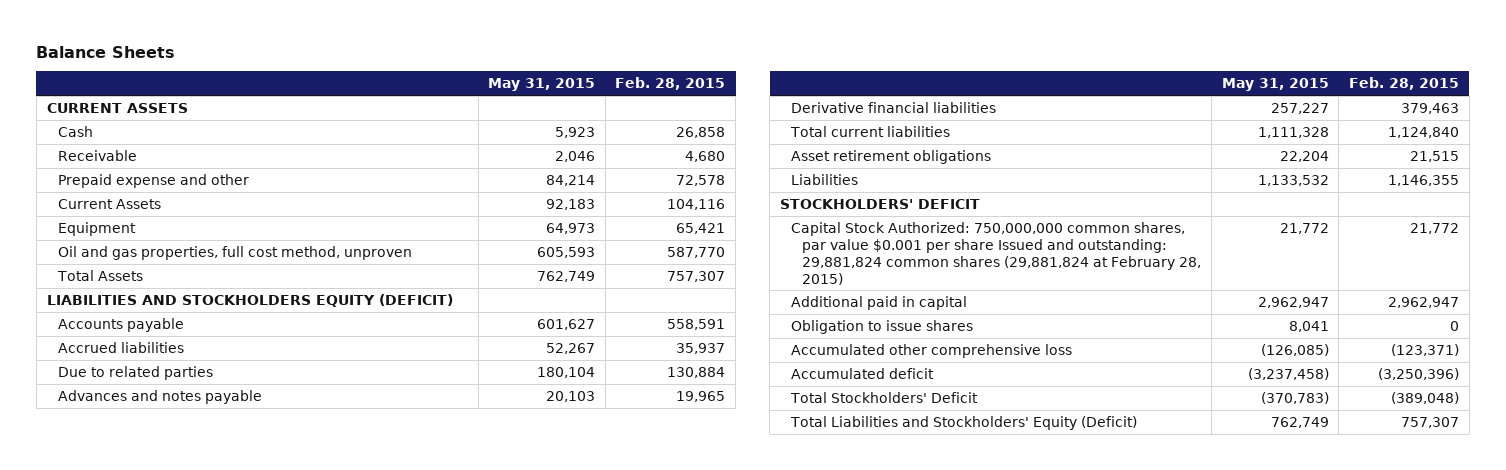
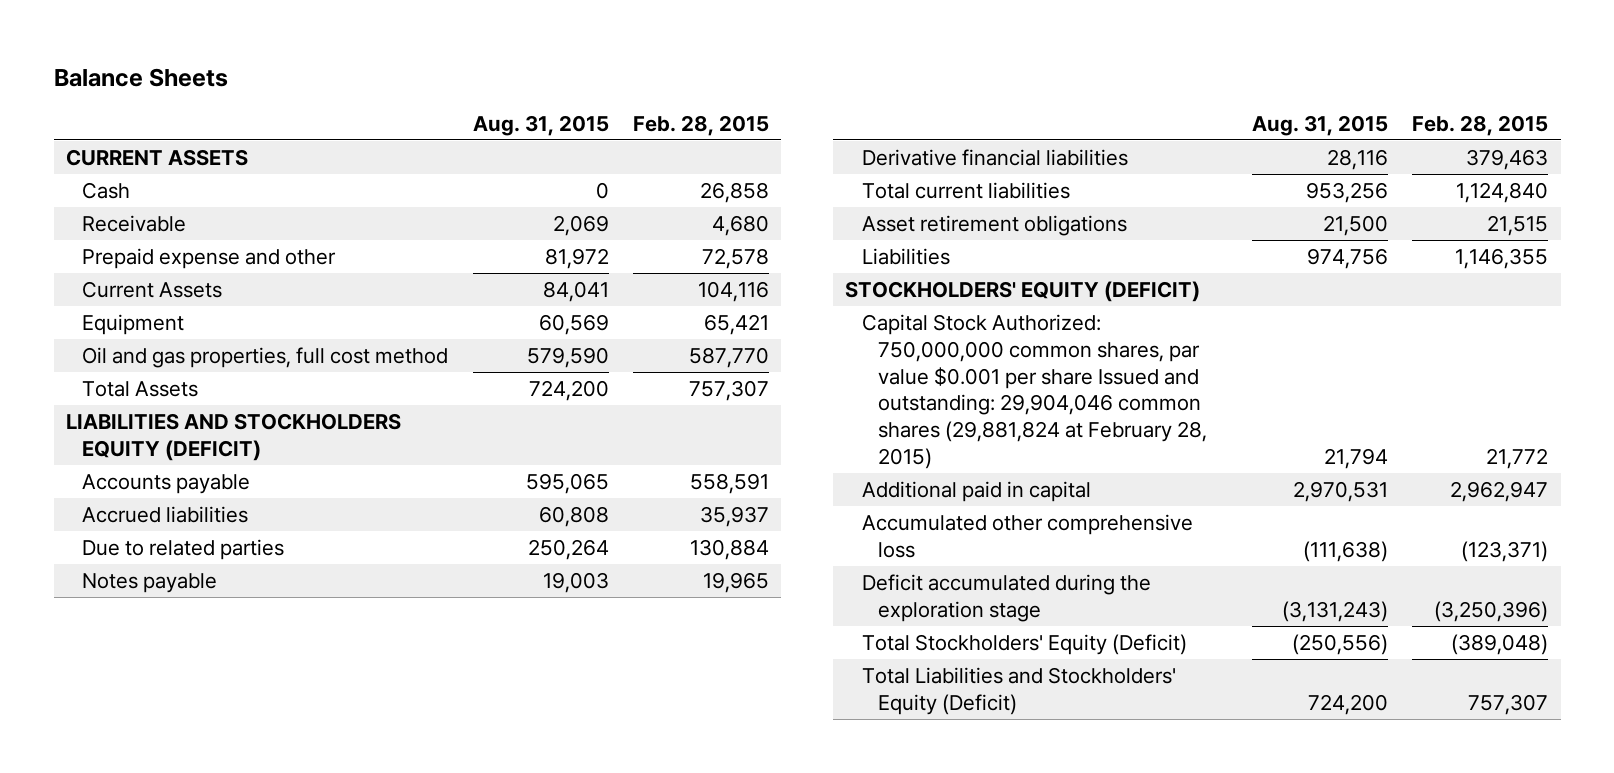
[488,78,596,92] May 31, 2015 -> none
none -> [472,114,609,136] Aug. 31, 2015
[57,245,412,260] Oil and gas properties, full cost method, unproven -> [82,346,449,368] Oil and gas properties, full cost method
[57,389,262,404] Advances and notes payable -> [82,572,218,593] Notes payable
[780,198,981,209] STOCKHOLDERS' DEFICIT -> [845,280,1201,302] STOCKHOLDERS' EQUITY (DEFICIT)
[791,221,1202,285] Capital Stock Authorized: 750,000,000 common shares, par value $0.001 per share Issued and outstanding: 29,881,824 common shares (29,881,824 at February 28, 2015) -> [861,313,1208,470] Capital Stock Authorized: 750,000,000 common shares, par value $0.001 per share Issued and outstanding: 29,904,046 common shares (29,881,824 at February 28, 2015)
[791,319,974,334] Obligation to issue shares -> none
[791,367,935,379] Accumulated deficit -> [861,573,1151,622] Deficit accumulated during the exploration stage
[790,391,979,403] Total Stockholders' Deficit -> [861,633,1187,655] Total Stockholders' Equity (Deficit)

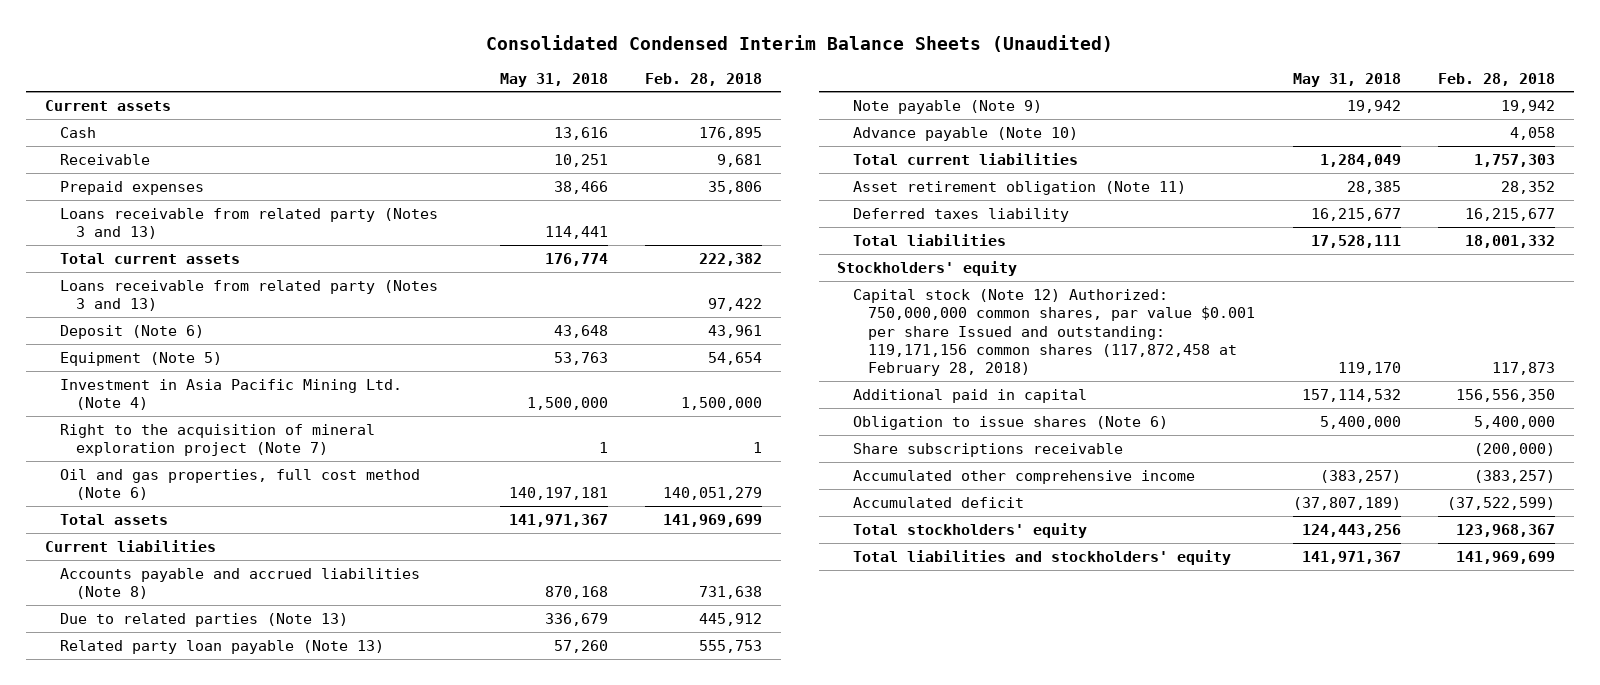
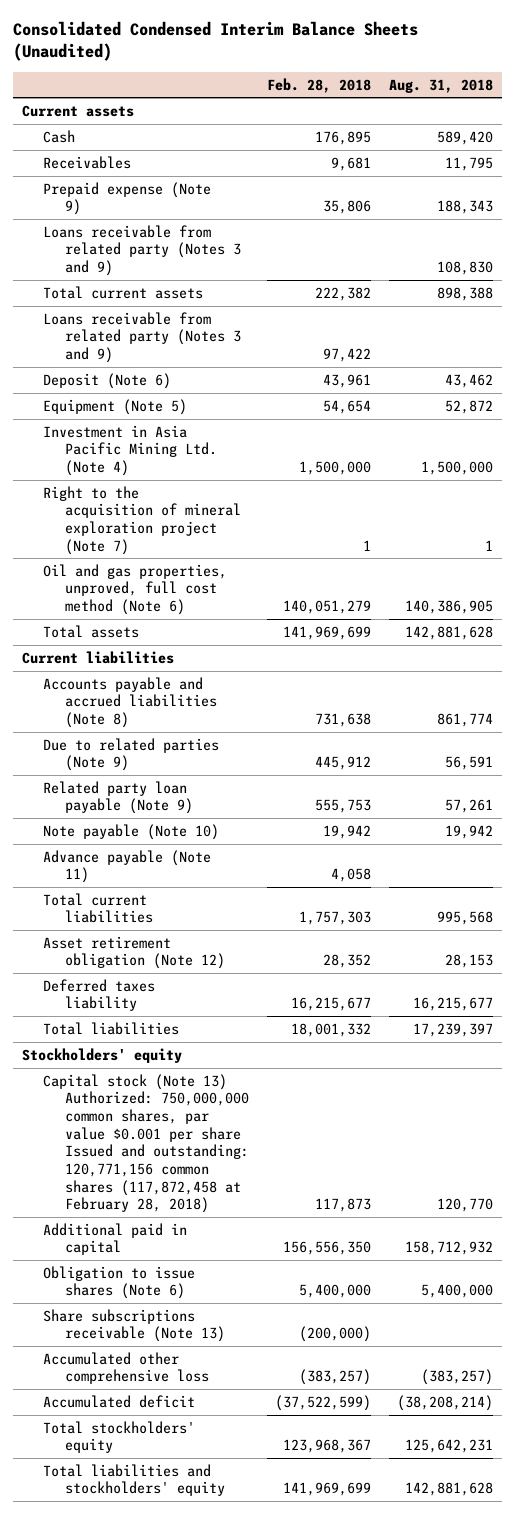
[499,72,608,87] May 31, 2018 -> none
none -> [389,78,494,93] Aug. 31, 2018
[60,153,151,165] Receivable -> [43,155,132,169] Receivables
[60,180,205,195] Prepaid expenses -> [43,181,212,216] Prepaid expense (Note 9)
[60,207,439,240] Loans receivable from related party (Notes 3 and 13) -> [43,224,241,277] Loans receivable from related party (Notes 3 and 9)
[60,279,439,312] Loans receivable from related party (Notes 3 and 13) -> [43,311,241,364] Loans receivable from related party (Notes 3 and 9)
[60,468,421,501] Oil and gas properties, full cost method (Note 6) -> [43,563,228,616] Oil and gas properties, unproved, full cost method (Note 6)
[60,612,349,627] Due to related parties (Note 13) -> [43,737,220,772] Due to related parties (Note 9)
[60,639,385,654] Related party loan payable (Note 13) -> [43,780,193,815] Related party loan payable (Note 9)
[852,99,1042,114] Note payable (Note 9) -> [43,823,220,840] Note payable (Note 10)
[852,126,1078,141] Advance payable (Note 10) -> [43,849,212,884] Advance payable (Note 11)
[852,180,1186,195] Asset retirement obligation (Note 11) -> [43,935,225,970] Asset retirement obligation (Note 12)
[852,288,1256,377] Capital stock (Note 12) Authorized: 750,000,000 common shares, par value $0.001 per share Issued and outstanding: 119,171,156 common shares (117,872,458 at February 28, 2018) -> [43,1073,249,1214] Capital stock (Note 13) Authorized: 750,000,000 common shares, par value $0.001 per share Issued and outstanding: 120,771,156 common shares (117,872,458 at February 28, 2018)
[852,442,1123,457] Share subscriptions receivable -> [43,1308,225,1343] Share subscriptions receivable (Note 13)
[852,469,1195,484] Accumulated other comprehensive income -> [43,1351,209,1385] Accumulated other comprehensive loss

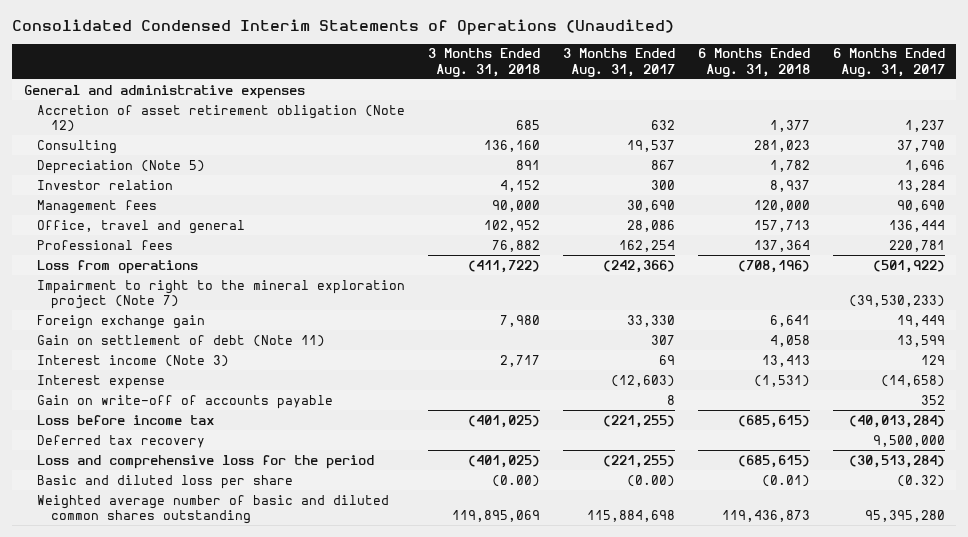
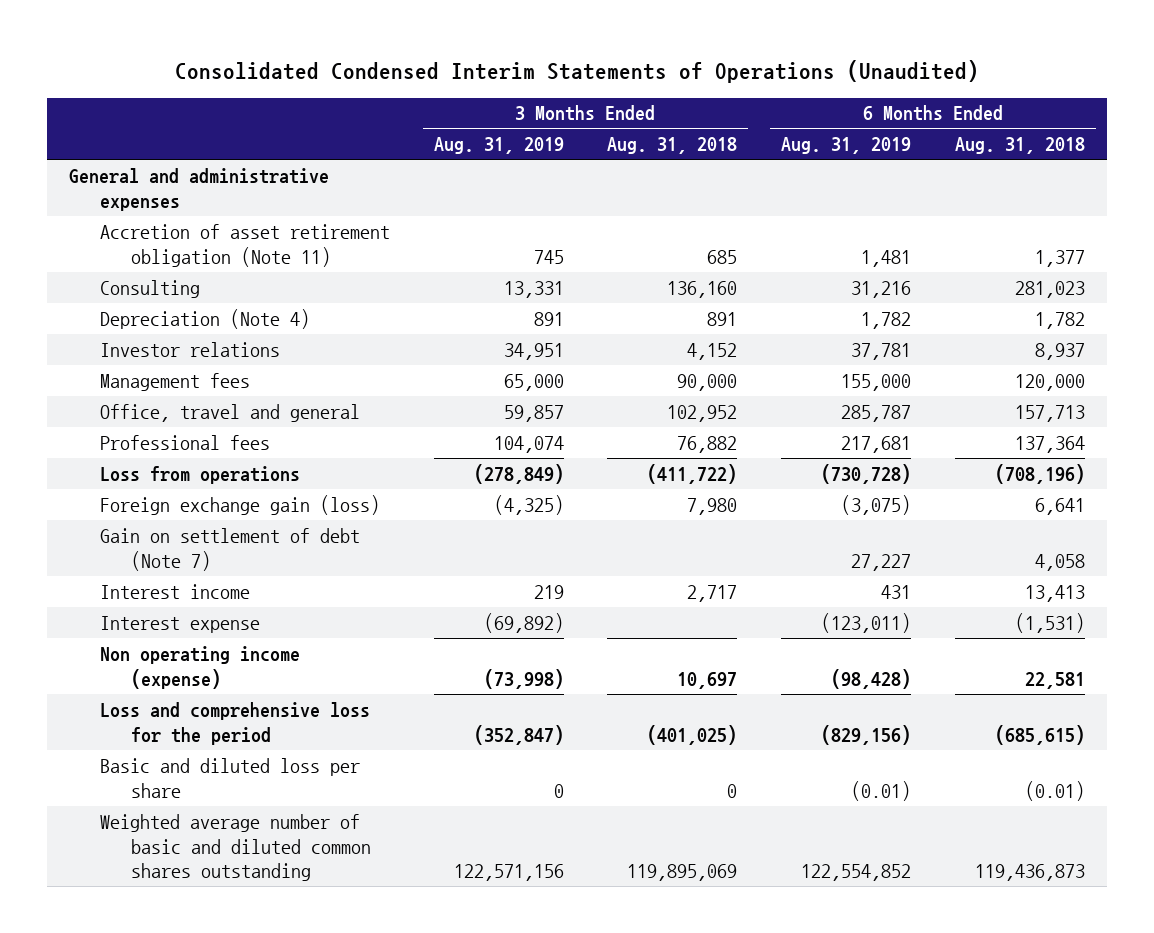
[562,48,675,77] 3 Months Ended Aug. 31, 2017 -> none
[832,48,945,77] 6 Months Ended Aug. 31, 2017 -> none
none -> [433,137,564,155] Aug. 31, 2019
none -> [781,137,912,155] Aug. 31, 2019
[37,104,406,132] Accretion of asset retirement obligation (Note 12) -> [99,223,390,267] Accretion of asset retirement obligation (Note 11)
[37,159,206,174] Depreciation (Note 5) -> [99,308,310,329] Depreciation (Note 4)
[37,179,174,190] Investor relation -> [99,341,280,357] Investor relations
[37,279,406,309] Impairment to right to the mineral exploration project (Note 7) -> none
[37,314,206,329] Foreign exchange gain -> [99,494,380,515] Foreign exchange gain (loss)
[37,334,326,347] Gain on settlement of debt (Note 11) -> [99,527,360,571] Gain on settlement of debt (Note 7)
[37,354,230,367] Interest income (Note 3) -> [99,583,250,599] Interest income
[37,394,334,409] Gain on write-off of accounts payable -> none
[37,414,215,425] Loss before income tax -> none
[37,434,206,448] Deferred tax recovery -> none
none -> [99,645,300,689] Non operating income (expense)
[491,474,540,487] (0.00) -> [727,783,738,798] 0

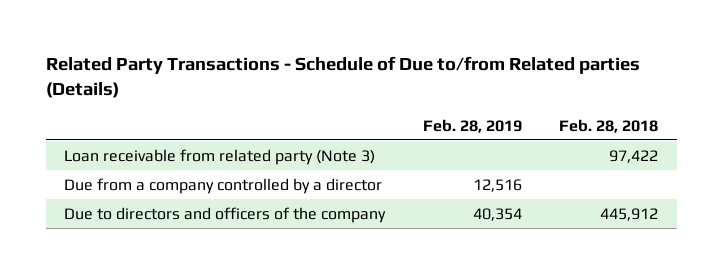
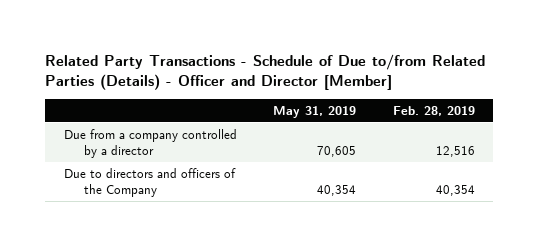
[45,56,640,99] Related Party Transactions - Schedule of Due to/from Related parties (Details) -> [45,53,486,91] Related Party Transactions - Schedule of Due to/from Related Parties (Details) - Officer and Director [Member]
[559,118,659,133] Feb. 28, 2018 -> none
none -> [273,106,357,119] May 31, 2019
[64,148,376,165] Loan receivable from related party (Note 3) -> none
[64,206,387,223] Due to directors and officers of the company -> [63,167,236,198] Due to directors and officers of the Company

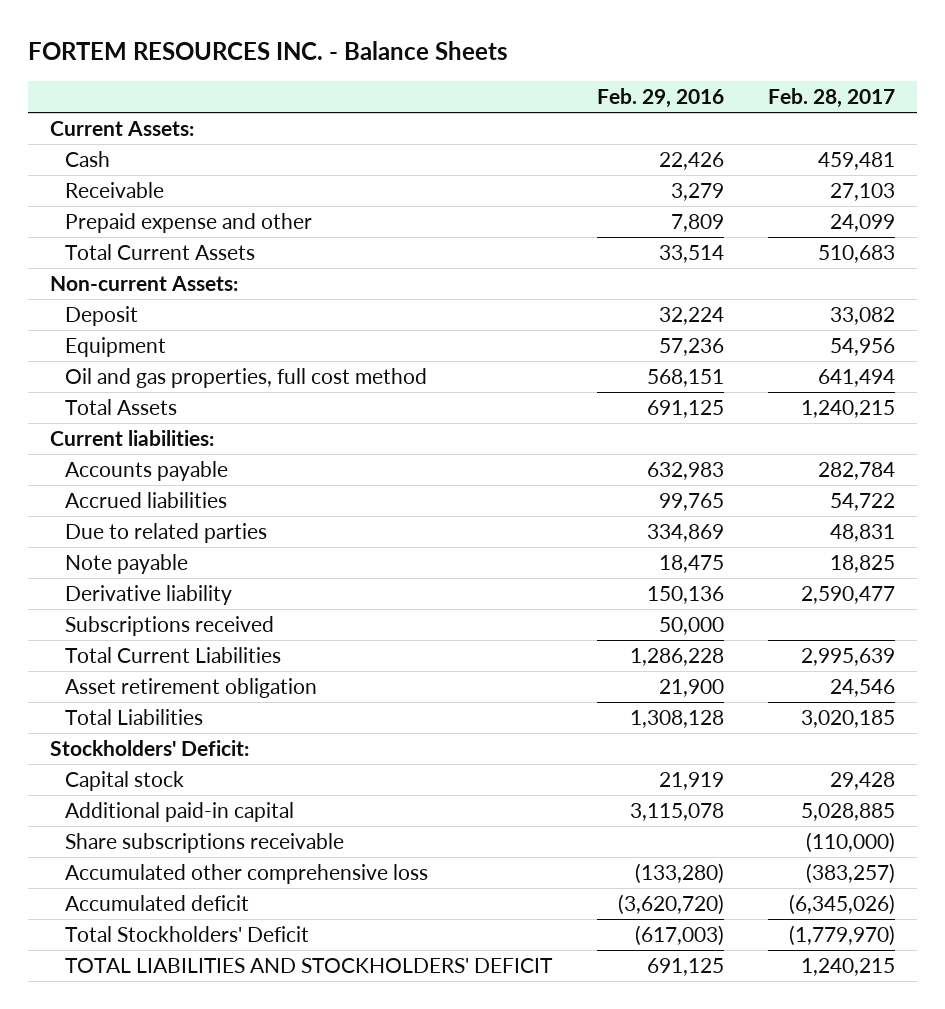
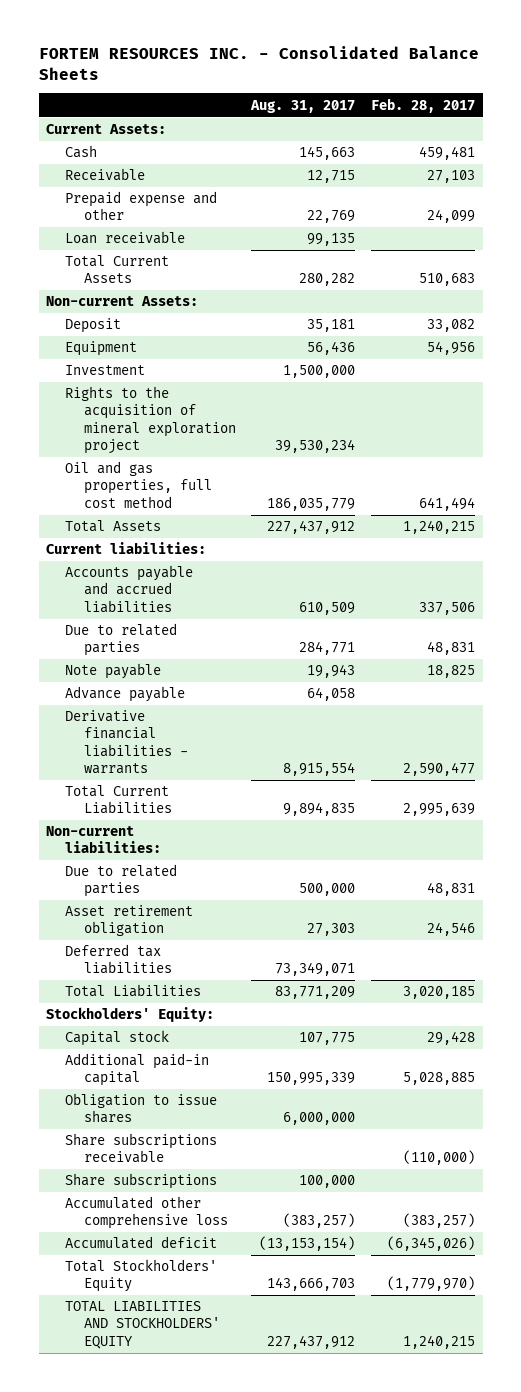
[27,41,508,61] FORTEM RESOURCES INC. - Balance Sheets -> [38,46,479,80] FORTEM RESOURCES INC. - Consolidated Balance Sheets
[596,88,724,109] Feb. 29, 2016 -> none
none -> [250,99,356,113] Aug. 31, 2017
none -> [65,231,186,245] Loan receivable
none -> [65,365,146,376] Investment
none -> [65,386,236,454] Rights to the acquisition of mineral exploration project
[65,460,229,481] Accounts payable -> none
[65,491,228,508] Accrued liabilities -> none
none -> [65,565,194,613] Accounts payable and accrued liabilities
[65,615,275,636] Subscriptions received -> none
none -> [65,686,186,703] Advance payable
[65,584,233,605] Derivative liability -> [65,710,188,774] Derivative financial liabilities - warrants
none -> [46,826,162,854] Non-current liabilities:
none -> [65,864,178,898] Due to related parties
none -> [65,944,172,975] Deferred tax liabilities
[50,739,250,756] Stockholders' Deficit: -> [46,1007,215,1023] Stockholders' Equity:
none -> [65,1093,218,1124] Obligation to issue shares
none -> [65,1173,218,1190] Share subscriptions
[65,925,310,942] Total Stockholders' Deficit -> [65,1259,218,1293] Total Stockholders' Equity
[65,957,554,973] TOTAL LIABILITIES AND STOCKHOLDERS' DEFICIT -> [65,1301,220,1349] TOTAL LIABILITIES AND STOCKHOLDERS' EQUITY

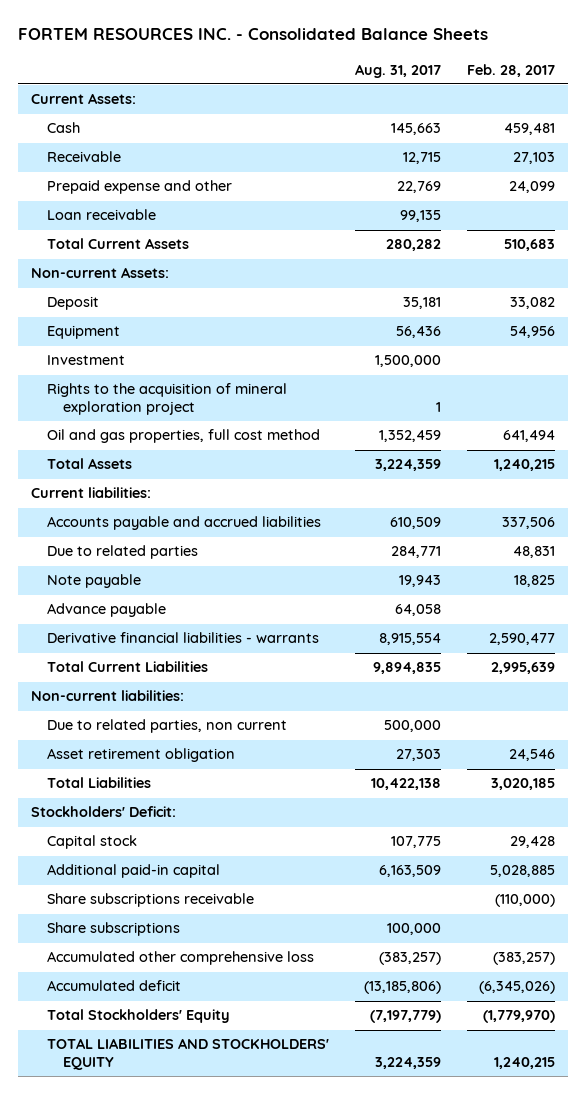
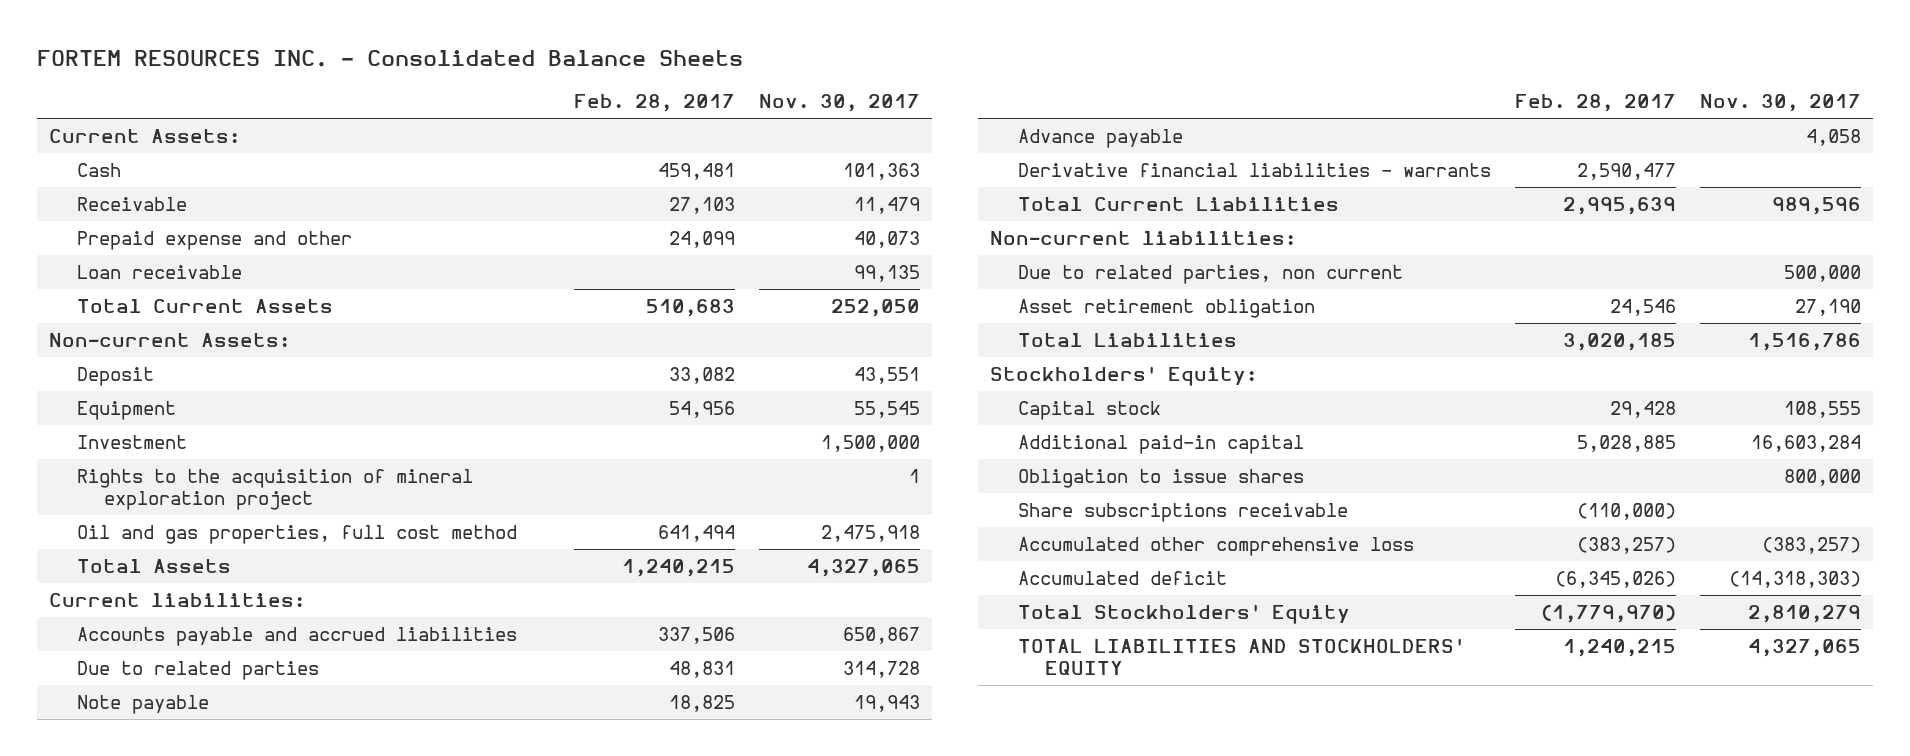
[355,63,442,78] Aug. 31, 2017 -> none
none -> [759,94,921,113] Nov. 30, 2017
[30,806,176,818] Stockholders' Deficit: -> [990,366,1258,387] Stockholders' Equity:
none -> [1017,469,1304,489] Obligation to issue shares
[47,922,181,937] Share subscriptions -> none

